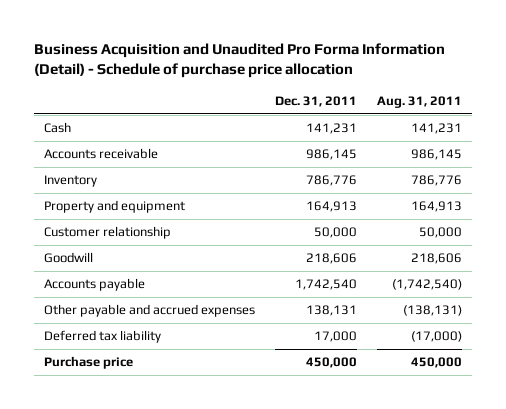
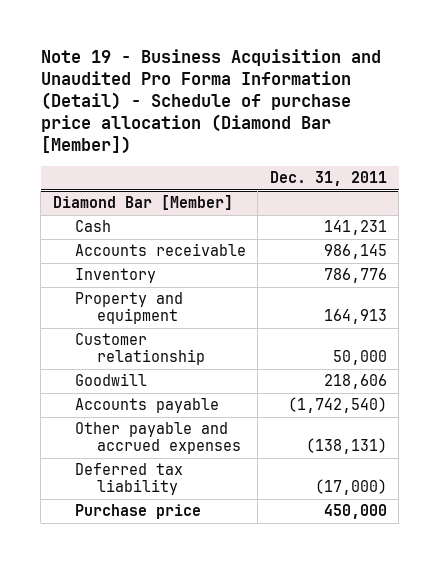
[34,43,446,79] Business Acquisition and Unaudited Pro Forma Information (Detail) - Schedule of purchase price allocation -> [40,48,381,155] Note 19 - Business Acquisition and Unaudited Pro Forma Information (Detail) - Schedule of purchase price allocation (Diamond Bar [Member])
[377,95,463,108] Aug. 31, 2011 -> none
none -> [52,195,233,211] Diamond Bar [Member]
[295,279,358,291] 1,742,540 -> [287,397,387,414] (1,742,540)
[306,305,358,317] 138,131 -> [305,438,387,455] (138,131)
[314,331,358,343] 17,000 -> [314,479,387,496] (17,000)

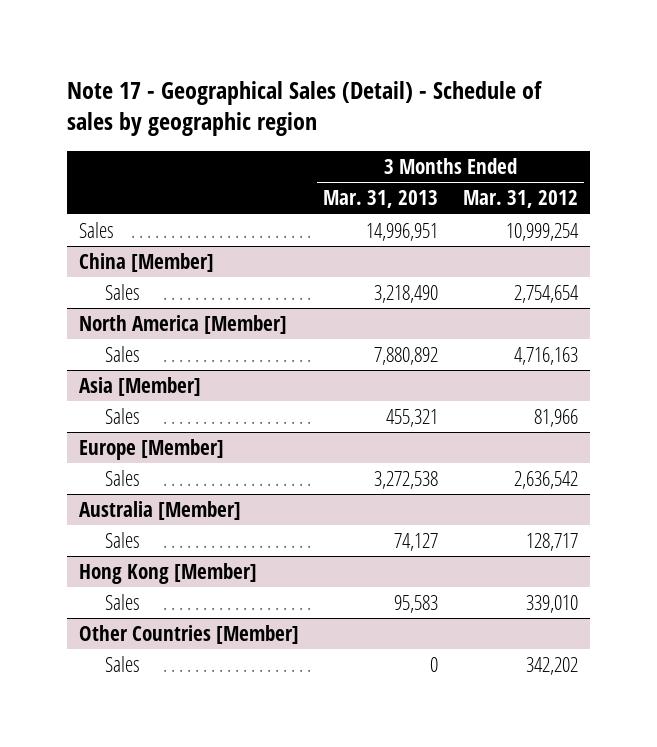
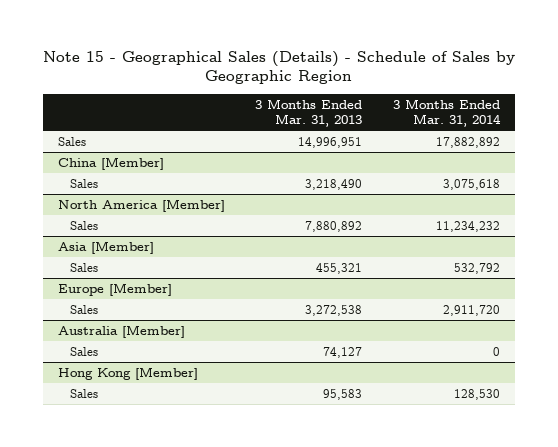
[66,80,543,137] Note 17 - Geographical Sales (Detail) - Schedule of sales by geographic region -> [42,51,515,85] Note 15 - Geographical Sales (Details) - Schedule of Sales by Geographic Region
[462,190,578,209] Mar. 31, 2012 -> none
none -> [392,98,501,128] 3 Months Ended Mar. 31, 2014
[79,624,300,644] Other Countries [Member] -> none
[105,655,141,672] Sales -> none

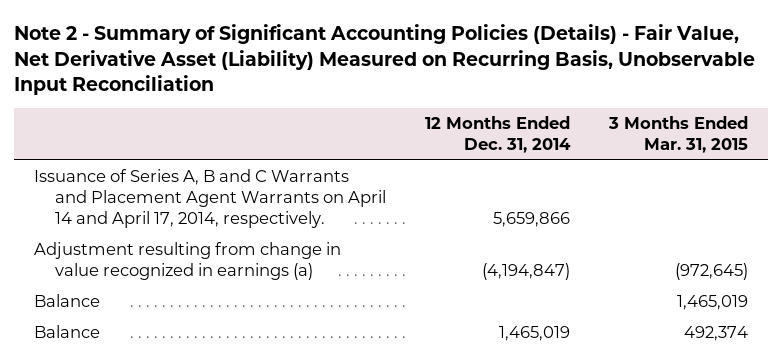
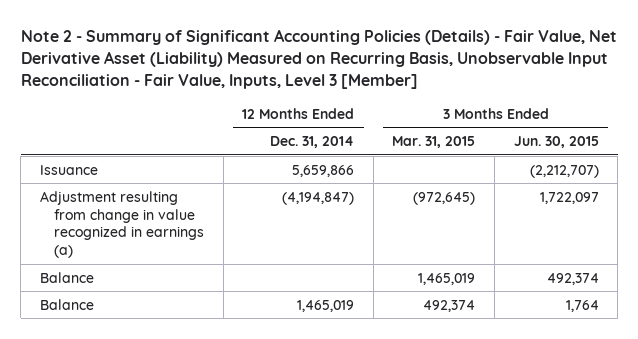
[14,24,756,96] Note 2 - Summary of Significant Accounting Policies (Details) - Fair Value, Net Derivative Asset (Liability) Measured on Recurring Basis, Unobservable Input Reconciliation -> [20,29,617,89] Note 2 - Summary of Significant Accounting Policies (Details) - Fair Value, Net Derivative Asset (Liability) Measured on Recurring Basis, Unobservable Input Reconciliation - Fair Value, Inputs, Level 3 [Member]
none -> [513,135,599,148] Jun. 30, 2015
[34,169,386,228] Issuance of Series A, B and C Warrants and Placement Agent Warrants on April 14 and April 17, 2014, respectively. -> [39,164,98,175] Issuance

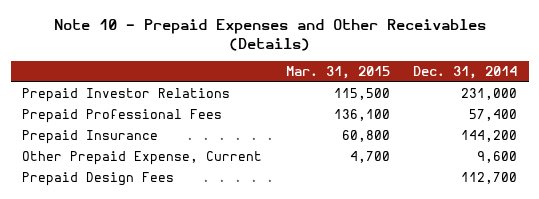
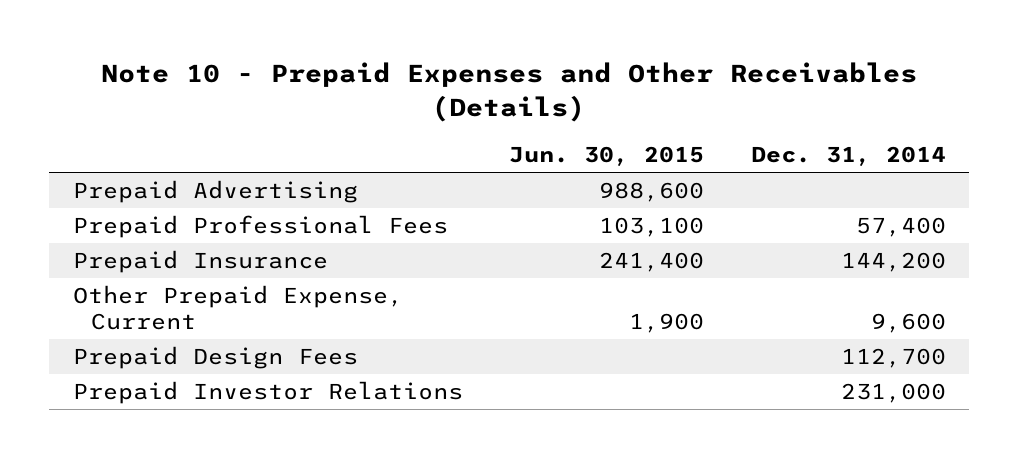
[285,65,390,79] Mar. 31, 2015 -> none
none -> [509,146,705,167] Jun. 30, 2015
none -> [72,180,358,204] Prepaid Advertising
[22,88,231,103] Prepaid Investor Relations -> [72,381,463,405] Prepaid Investor Relations

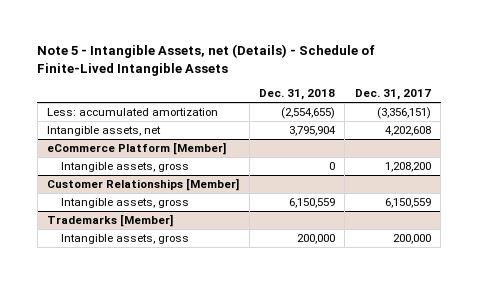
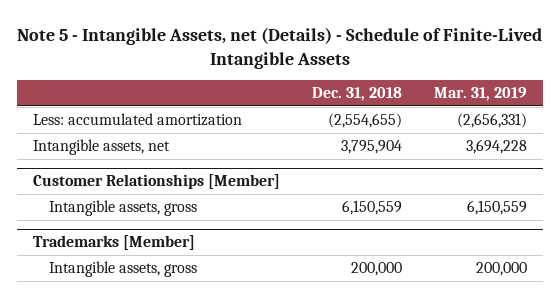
[354,89,431,101] Dec. 31, 2017 -> none
none -> [433,87,527,102] Mar. 31, 2019
[47,142,227,156] eCommerce Platform [Member] -> none
[60,162,189,173] Intangible assets, gross -> none

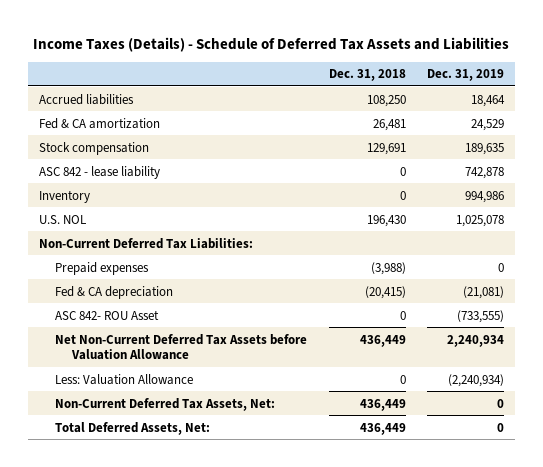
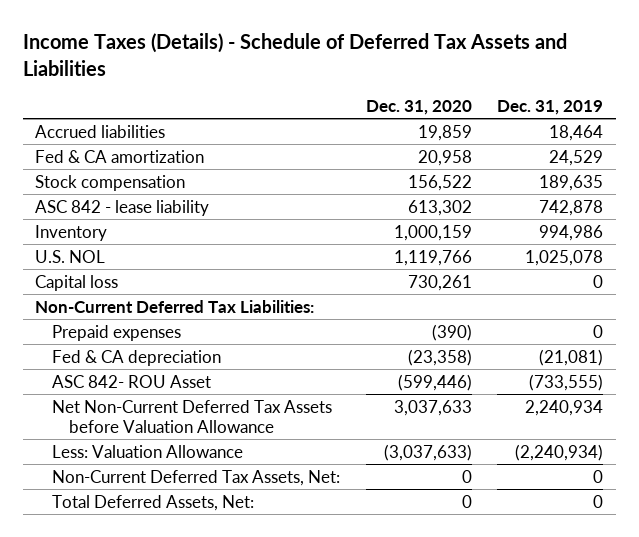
[328,69,406,82] Dec. 31, 2018 -> none
none -> [365,99,472,115] Dec. 31, 2020
none -> [35,274,119,291] Capital loss

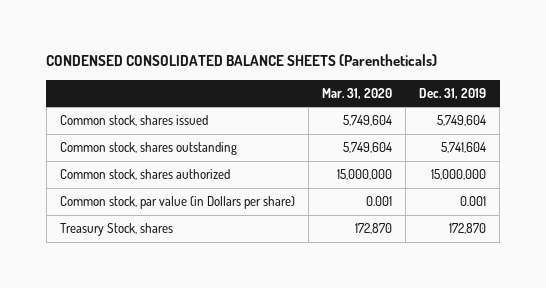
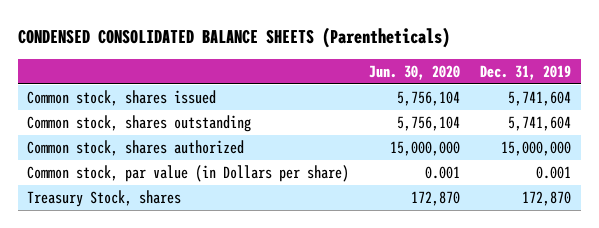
[321,87,392,99] Mar. 31, 2020 -> none
none -> [369,64,461,80] Jun. 30, 2020
[436,115,486,127] 5,749,604 -> [508,91,572,107] 5,741,604

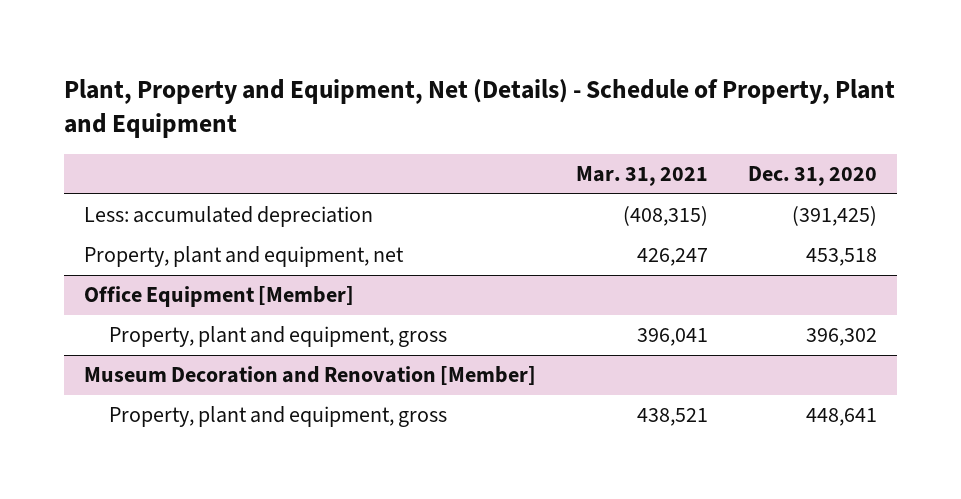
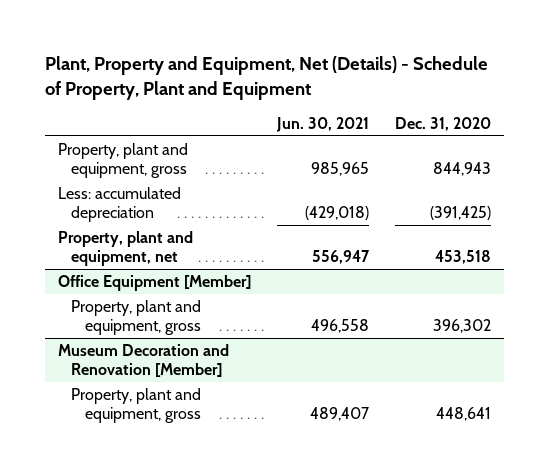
[575,166,708,187] Mar. 31, 2021 -> none
none -> [275,116,369,132] Jun. 30, 2021
none -> [57,143,188,178] Property, plant and equipment, gross

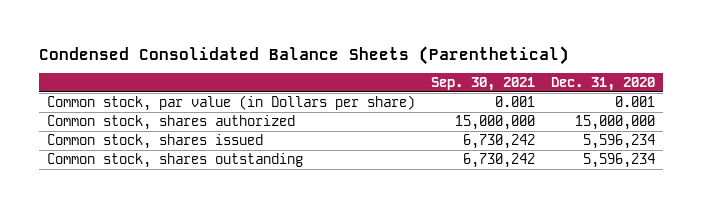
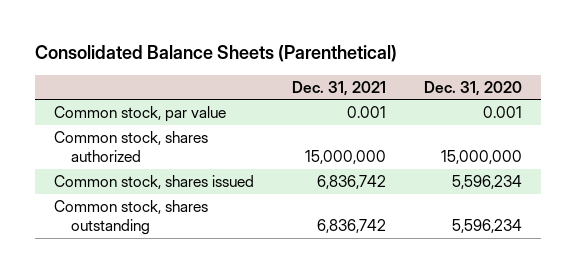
[39,45,570,65] Condensed Consolidated Balance Sheets (Parenthetical) -> [35,45,398,63] Consolidated Balance Sheets (Parenthetical)
[431,76,536,91] Sep. 30, 2021 -> none
none -> [291,80,386,96] Dec. 31, 2021
[47,94,416,111] Common stock, par value (in Dollars per share) -> [54,105,227,122] Common stock, par value

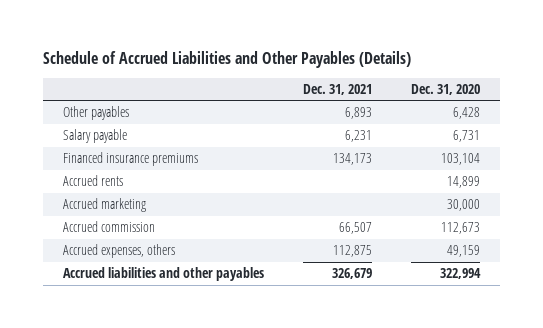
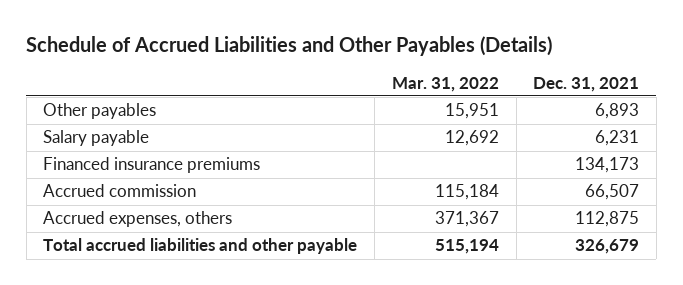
[411,83,481,95] Dec. 31, 2020 -> none
none -> [391,76,499,92] Mar. 31, 2022
[62,175,123,187] Accrued rents -> none
[62,198,146,213] Accrued marketing -> none
[62,267,264,282] Accrued liabilities and other payables -> [43,238,358,255] Total accrued liabilities and other payable

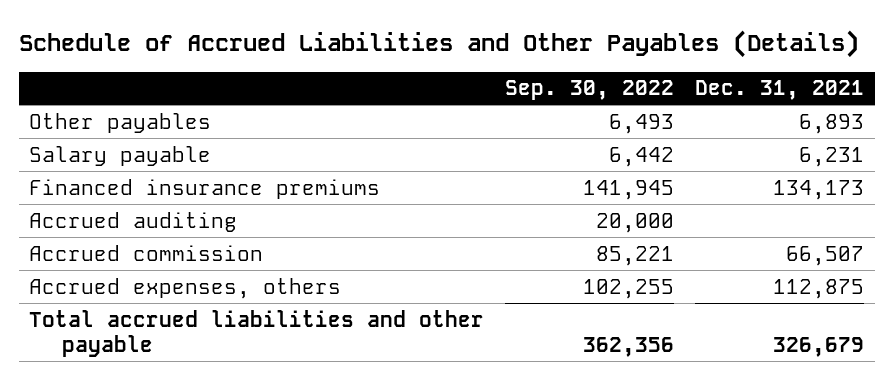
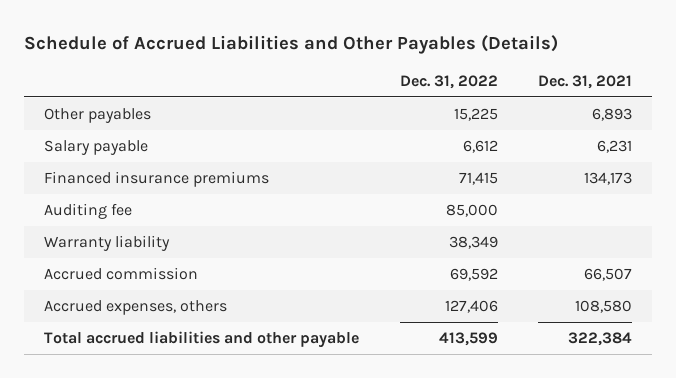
[505,80,675,101] Sep. 30, 2022 -> none
none -> [399,75,498,90] Dec. 31, 2022
[29,211,238,232] Accrued auditing -> none
none -> [44,202,133,219] Auditing fee
none -> [44,234,171,251] Warranty liability
[773,278,865,299] 112,875 -> [574,299,632,313] 108,580
[773,336,865,357] 326,679 -> [567,331,632,346] 322,384

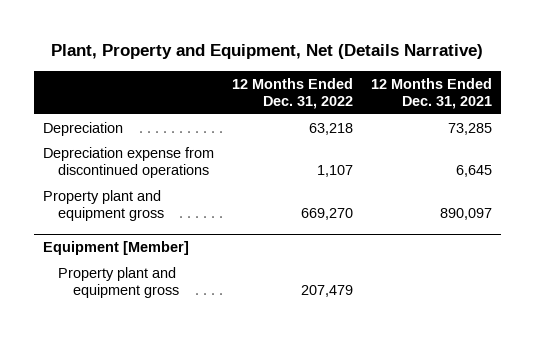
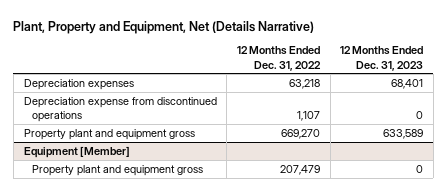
[370,77,492,110] 12 Months Ended Dec. 31, 2021 -> none
none -> [340,46,424,71] 12 Months Ended Dec. 31, 2023
[42,121,123,136] Depreciation -> [23,78,134,90] Depreciation expenses

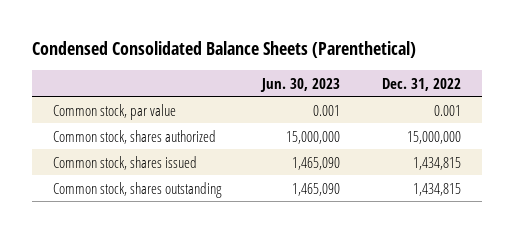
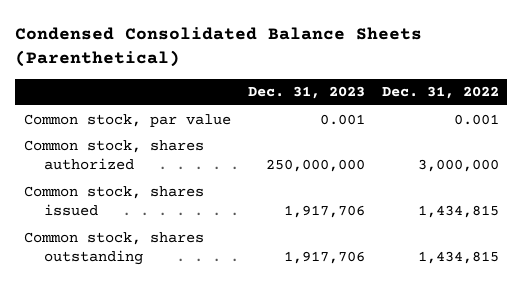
[260,77,341,92] Jun. 30, 2023 -> none
none -> [247,86,365,100] Dec. 31, 2023
[407,130,462,144] 15,000,000 -> [417,159,499,173] 3,000,000

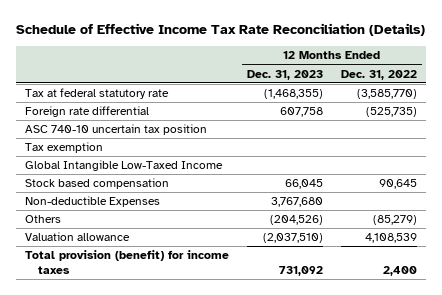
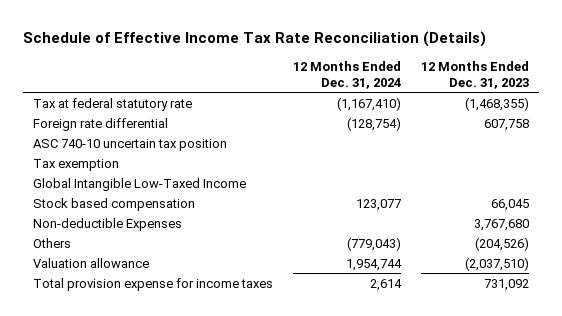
[341,69,418,80] Dec. 31, 2022 -> none
none -> [292,61,401,89] 12 Months Ended Dec. 31, 2024
[24,250,229,274] Total provision (benefit) for income taxes -> [32,277,273,291] Total provision expense for income taxes

